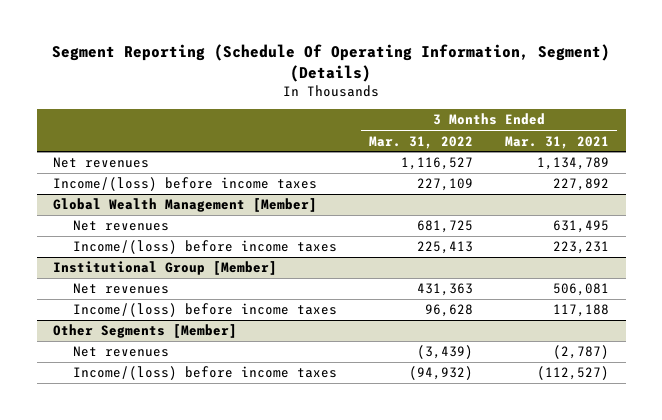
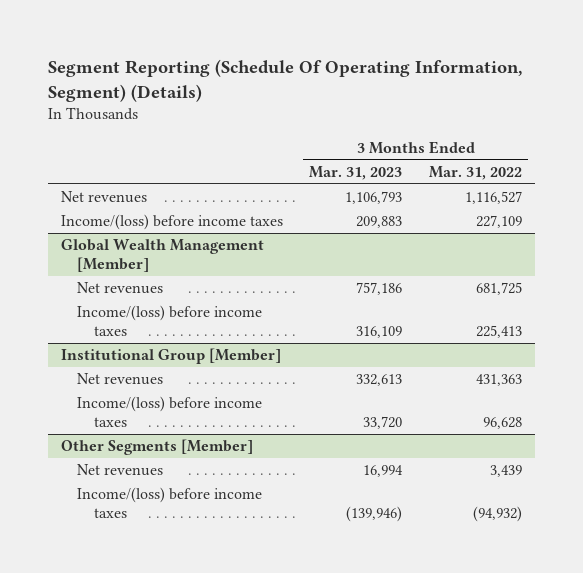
[505,135,610,149] Mar. 31, 2021 -> none
none -> [309,165,403,180] Mar. 31, 2023
[417,345,474,360] (3,439) -> [489,465,522,478] 3,439

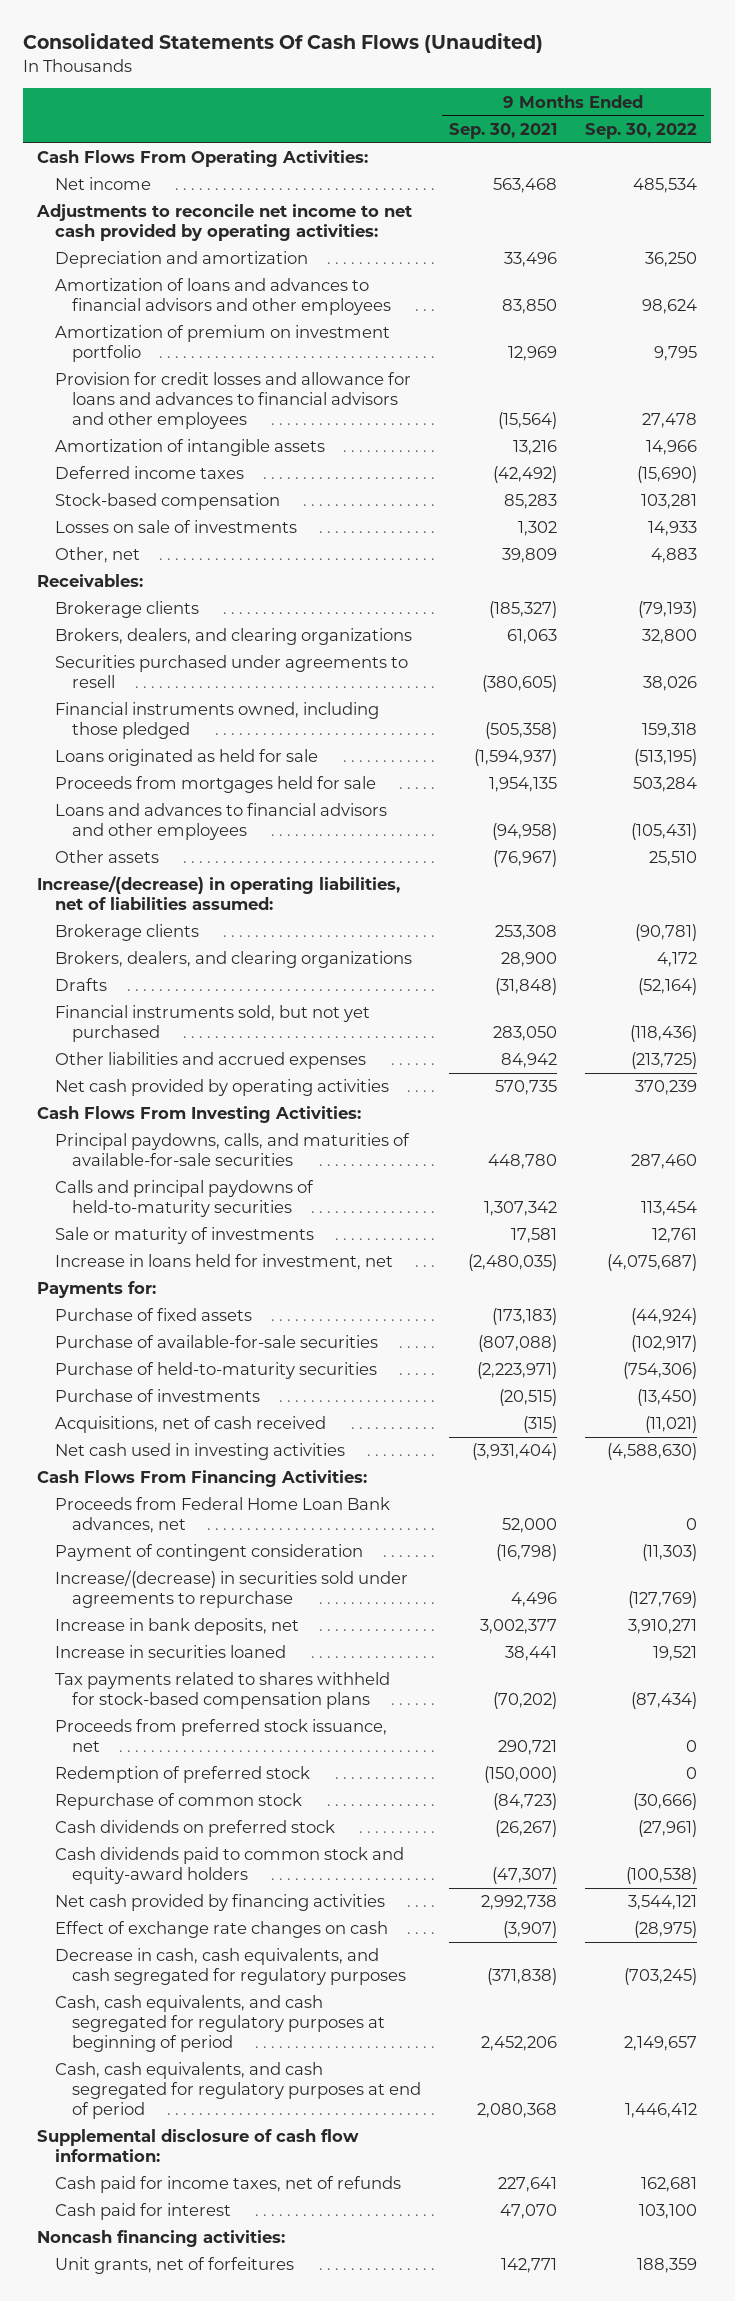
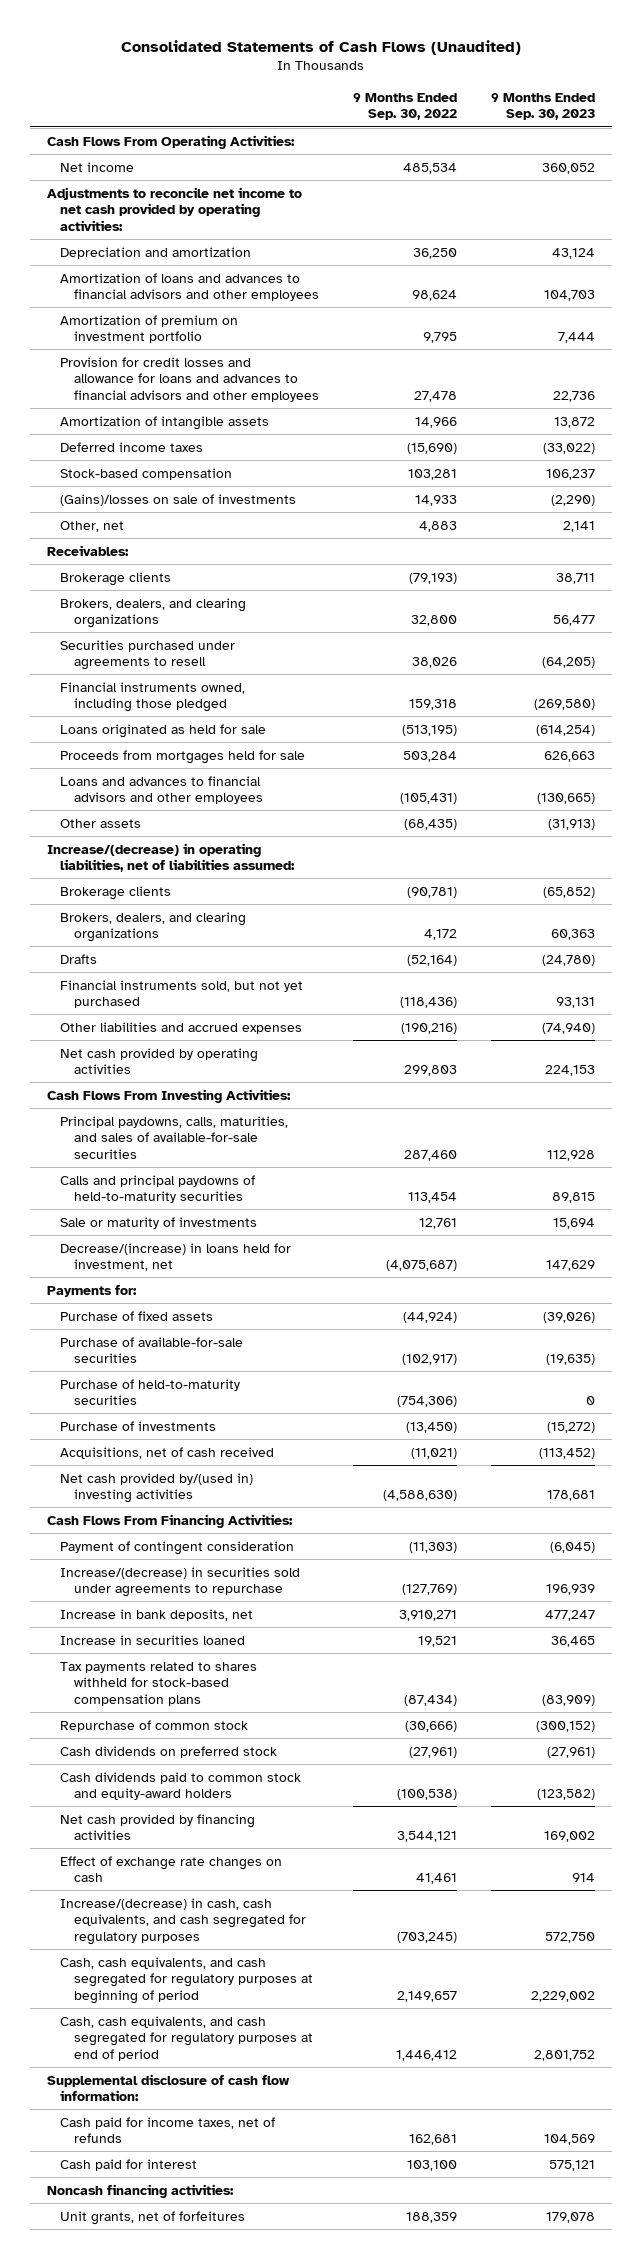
[23,33,544,54] Consolidated Statements Of Cash Flows (Unaudited) -> [121,39,522,55] Consolidated Statements of Cash Flows (Unaudited)
[449,122,558,139] Sep. 30, 2021 -> none
none -> [491,92,596,121] 9 Months Ended Sep. 30, 2023
[54,520,297,534] Losses on sale of investments -> [60,493,297,506] (Gains)/losses on sale of investments
[649,851,698,867] 25,510 -> [403,818,457,830] (68,435)
[631,1052,698,1070] (213,725) -> [400,1022,457,1034] (190,216)
[635,1080,698,1096] 370,239 -> [403,1065,457,1077] 299,803
[54,1133,410,1167] Principal paydowns, calls, and maturities of available-for-sale securities -> [60,1115,289,1159] Principal paydowns, calls, maturities, and sales of available-for-sale securities
[54,1254,393,1271] Increase in loans held for investment, net -> [60,1242,292,1272] Decrease/(increase) in loans held for investment, net
[54,1443,345,1461] Net cash used in investing activities -> [60,1472,254,1504] Net cash provided by/(used in) investing activities
[54,1497,390,1534] Proceeds from Federal Home Loan Bank advances, net -> none
[54,1719,387,1753] Proceeds from preferred stock issuance, net -> none
[54,1766,310,1784] Redemption of preferred stock -> none
[634,1921,698,1939] (28,975) -> [415,1873,457,1885] 41,461
[54,1948,407,1986] Decrease in cash, cash equivalents, and cash segregated for regulatory purposes -> [60,1897,306,1945] Increase/(decrease) in cash, cash equivalents, and cash segregated for regulatory purposes

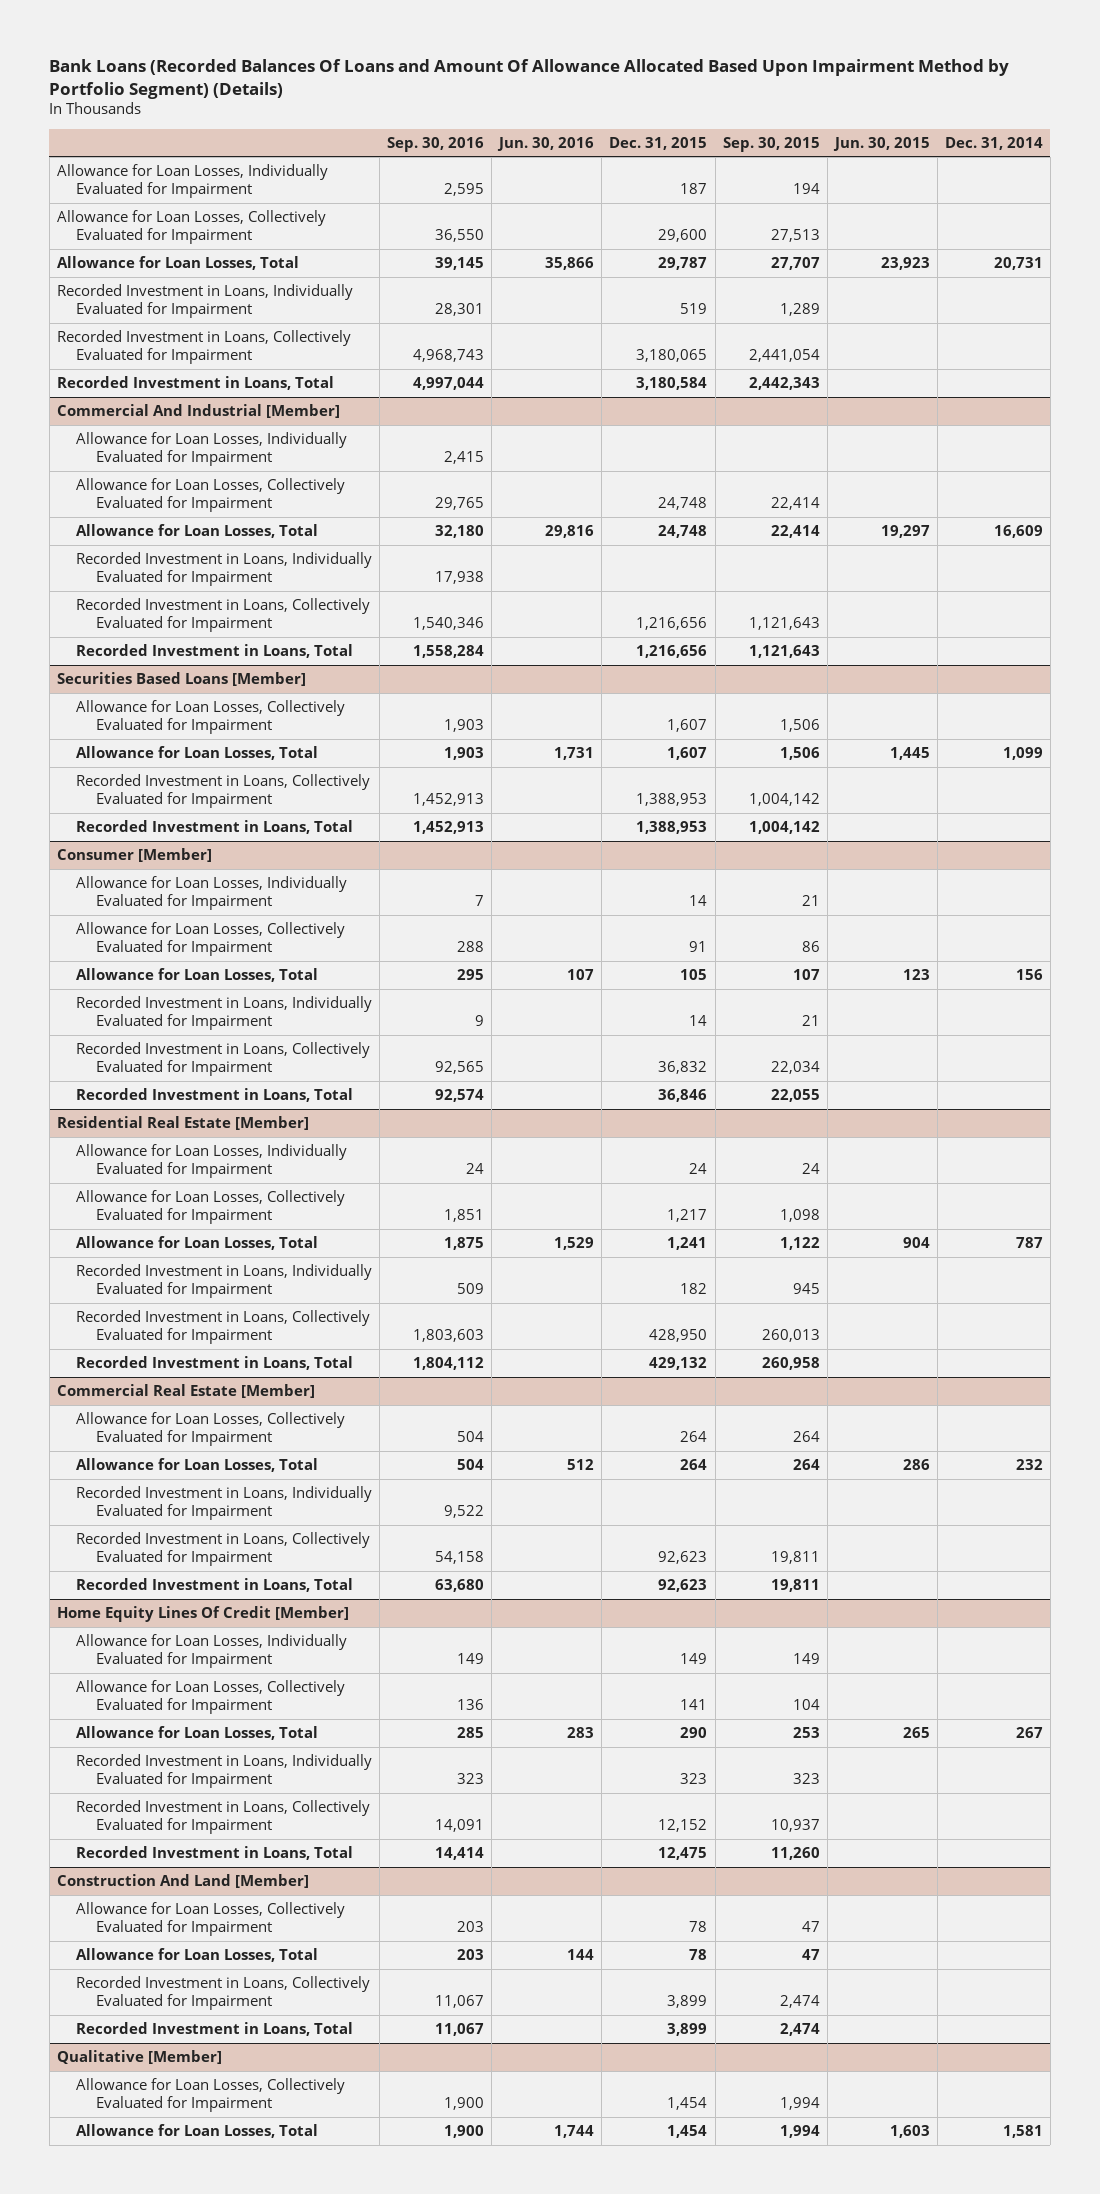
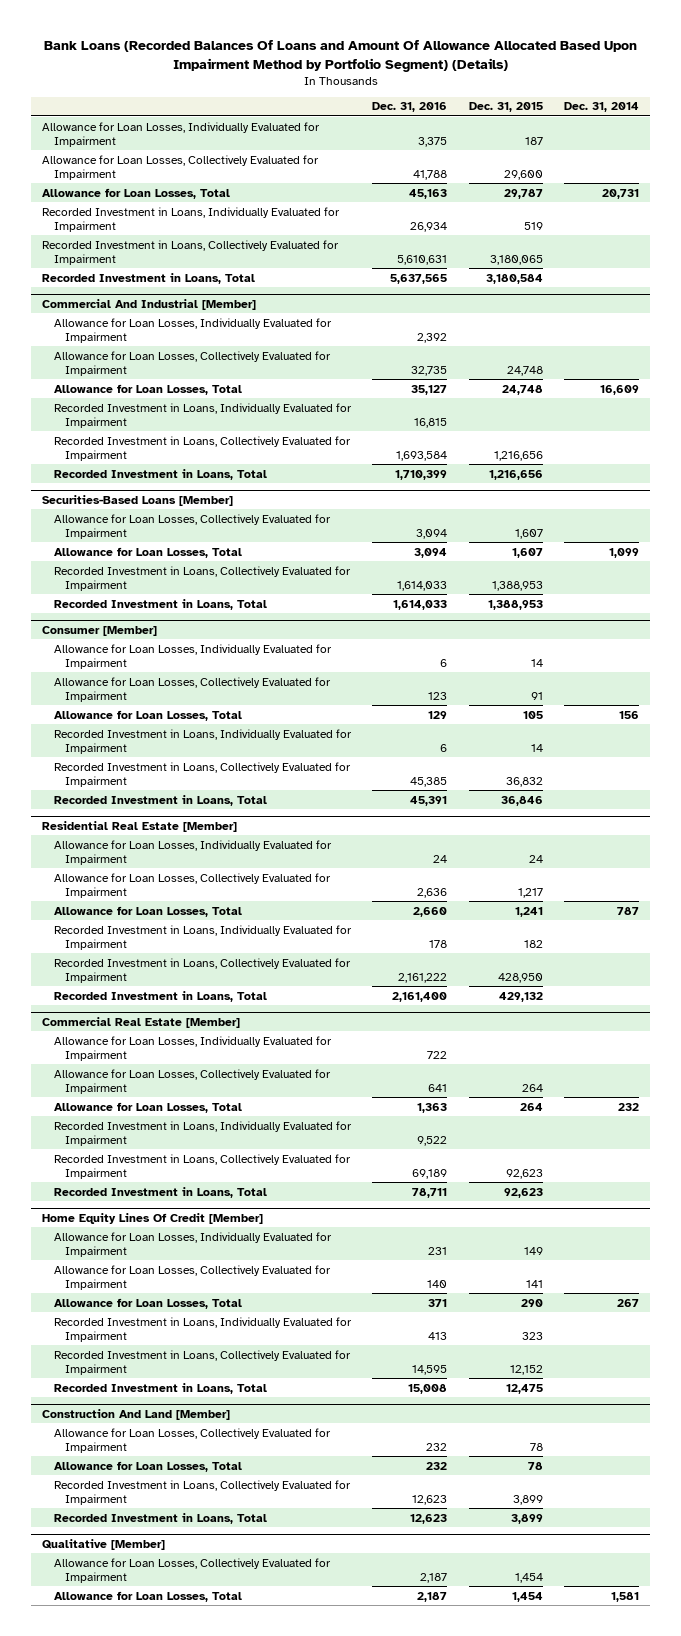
[387,136,485,152] Sep. 30, 2016 -> none
[497,136,595,151] Jun. 30, 2016 -> none
[722,136,820,152] Sep. 30, 2015 -> none
[832,136,930,151] Jun. 30, 2015 -> none
none -> [372,102,448,113] Dec. 31, 2016
[56,671,306,686] Securities Based Loans [Member] -> [42,494,234,506] Securities-Based Loans [Member]
none -> [53,1035,332,1061] Allowance for Loan Losses, Individually Evaluated for Impairment

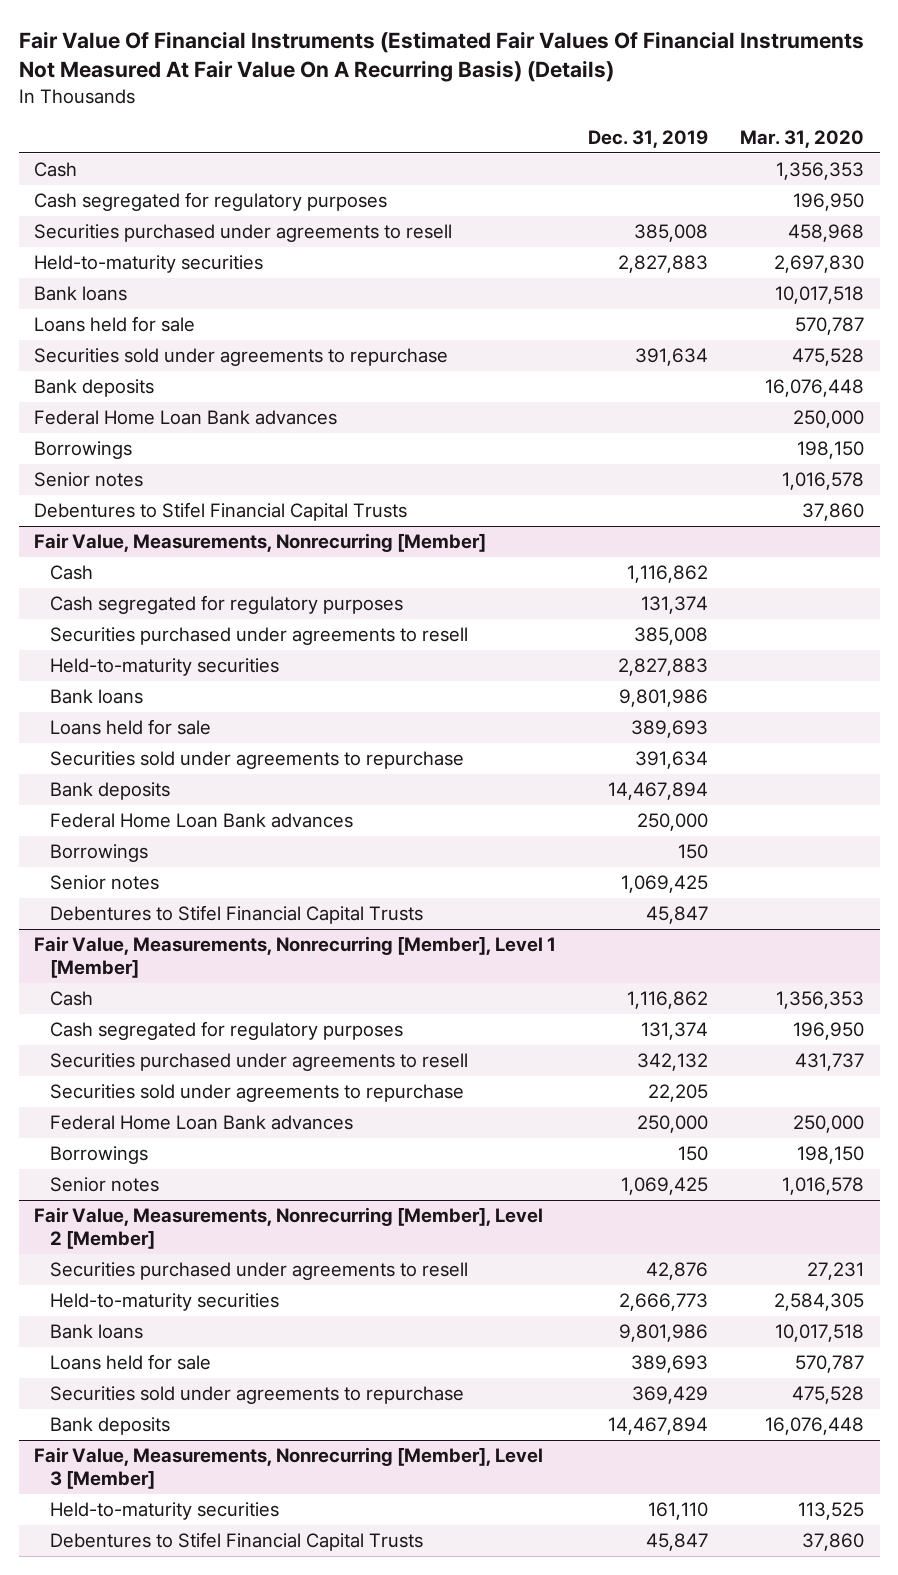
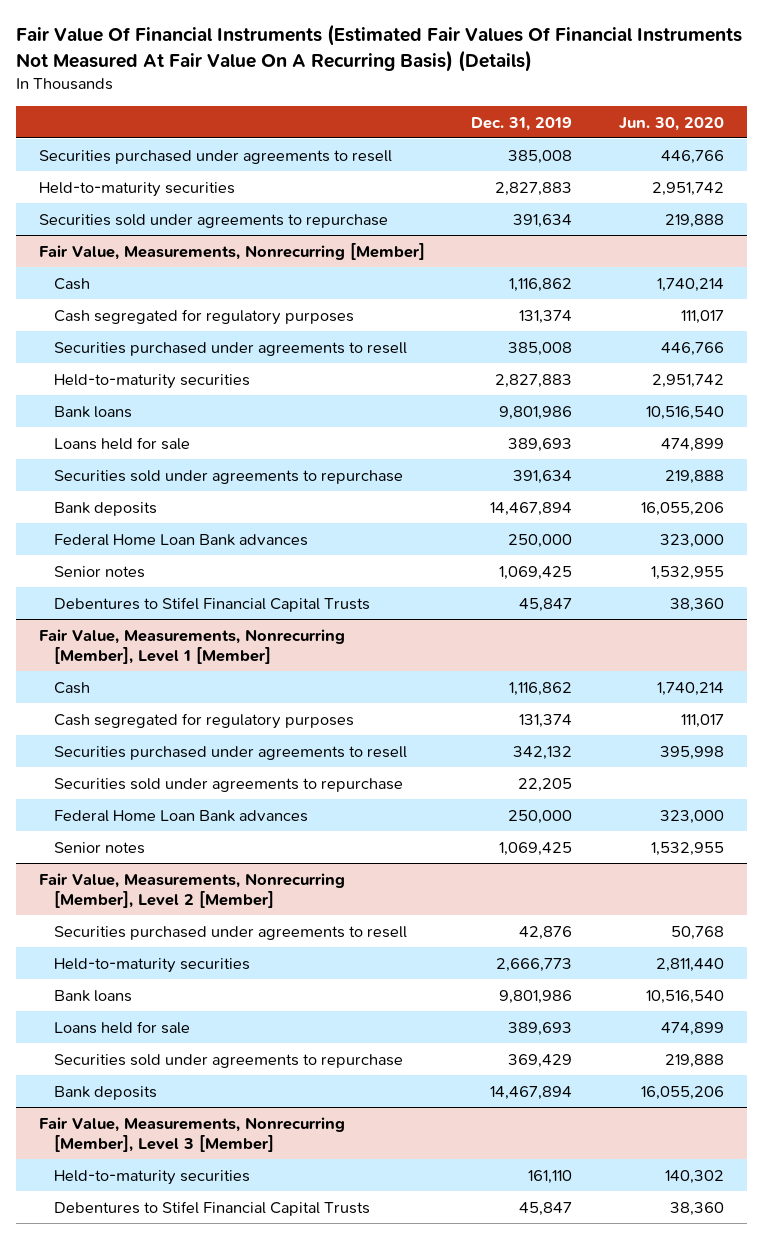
[739,129,864,148] Mar. 31, 2020 -> none
none -> [618,116,724,131] Jun. 30, 2020
[34,162,78,178] Cash -> none
[34,192,388,212] Cash segregated for regulatory purposes -> none
[34,286,128,302] Bank loans -> none
[34,316,196,333] Loans held for sale -> none
[34,379,155,398] Bank deposits -> none
[34,410,338,426] Federal Home Loan Bank advances -> none
[34,441,133,460] Borrowings -> none
[34,472,144,488] Senior notes -> none
[34,502,408,522] Debentures to Stifel Financial Capital Trusts -> none
[49,844,148,863] Borrowings -> none
[49,1146,148,1165] Borrowings -> none

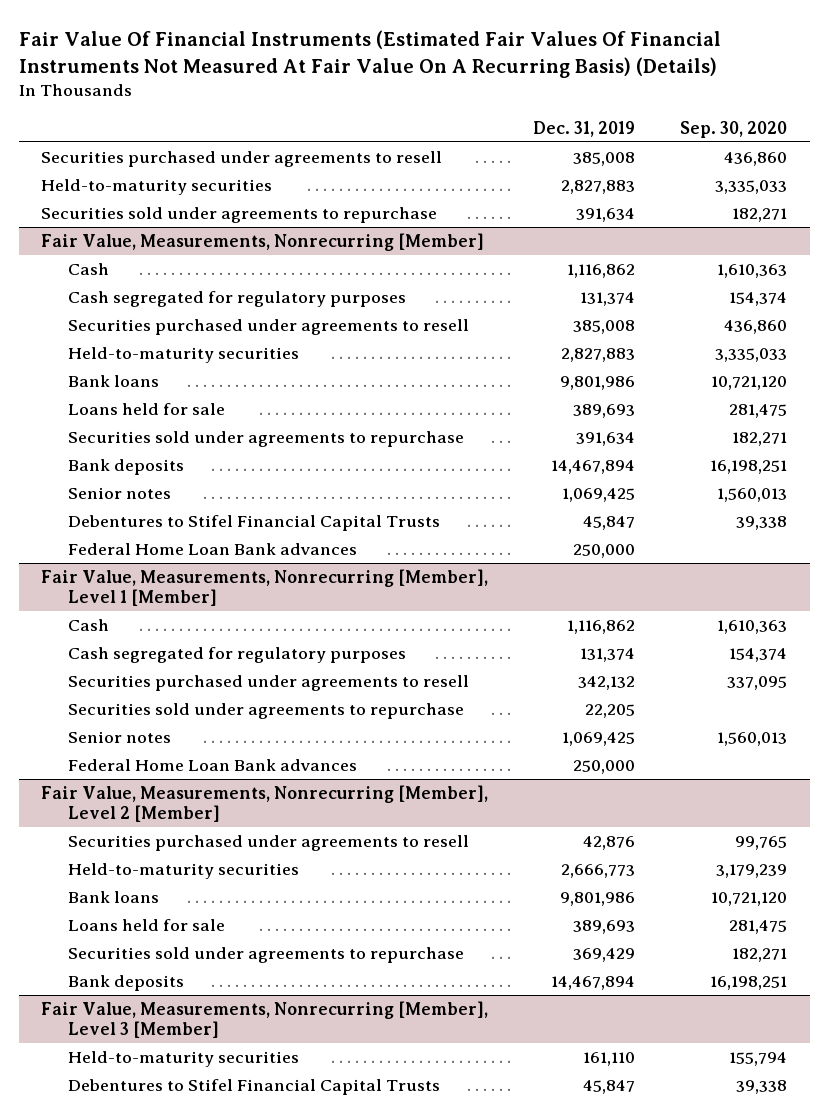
[618,116,724,131] Jun. 30, 2020 -> none
none -> [680,120,788,138] Sep. 30, 2020
[54,533,309,546] Federal Home Loan Bank advances -> [67,542,357,555] Federal Home Loan Bank advances
[54,809,309,822] Federal Home Loan Bank advances -> [67,758,357,771] Federal Home Loan Bank advances

